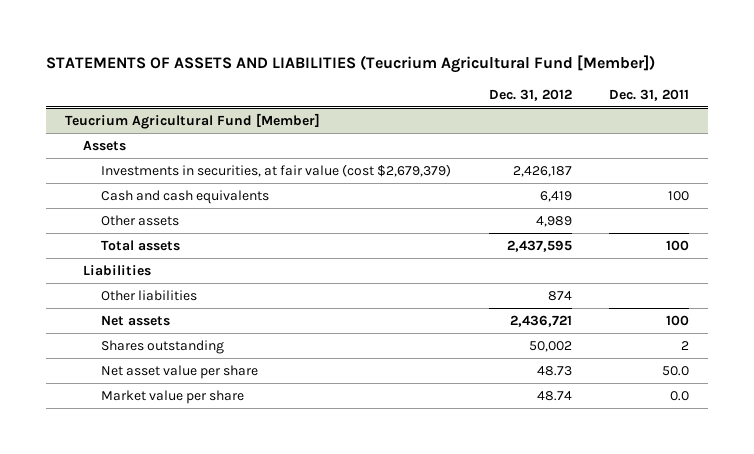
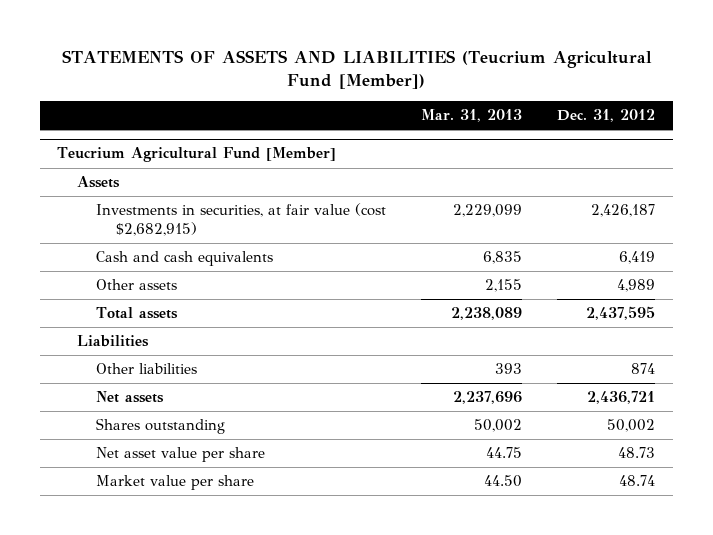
[608,88,689,101] Dec. 31, 2011 -> none
none -> [421,109,523,123] Mar. 31, 2013
[101,163,452,177] Investments in securities, at fair value (cost $2,679,379) -> [96,203,387,236] Investments in securities, at fair value (cost $2,682,915)

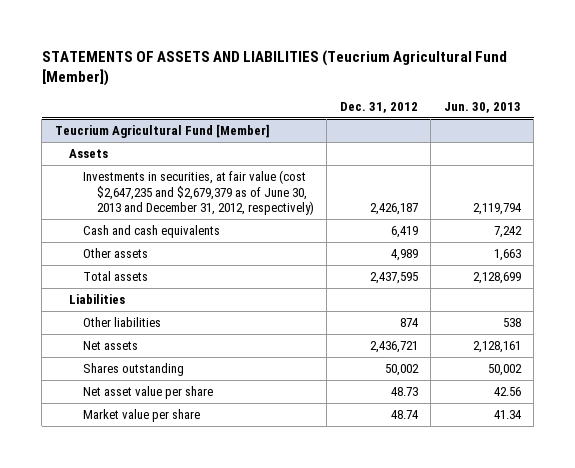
[421,109,523,123] Mar. 31, 2013 -> none
none -> [443,101,521,113] Jun. 30, 2013
[96,203,387,236] Investments in securities, at fair value (cost $2,682,915) -> [82,170,314,215] Investments in securities, at fair value (cost $2,647,235 and $2,679,379 as of June 30, 2013 and December 31, 2012, respectively)

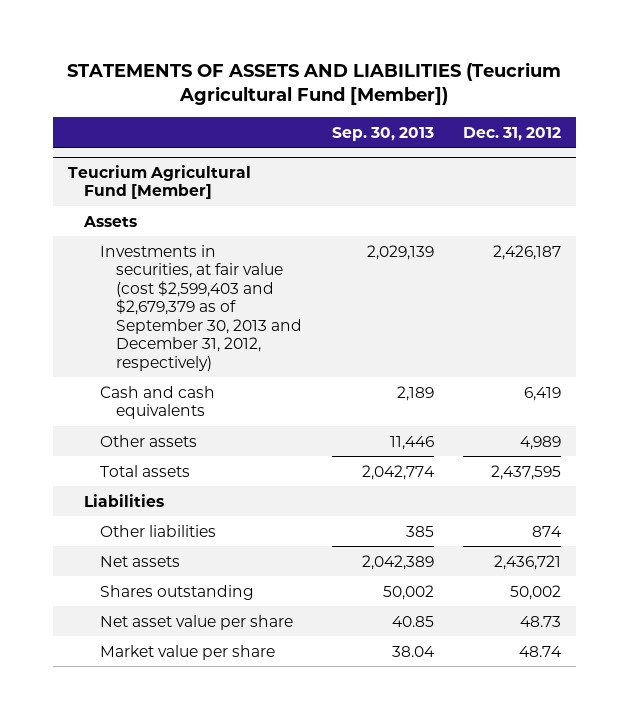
[443,101,521,113] Jun. 30, 2013 -> none
none -> [331,126,434,141] Sep. 30, 2013
[82,170,314,215] Investments in securities, at fair value (cost $2,647,235 and $2,679,379 as of June 30, 2013 and December 31, 2012, respectively) -> [100,244,303,371] Investments in securities, at fair value (cost $2,599,403 and $2,679,379 as of September 30, 2013 and December 31, 2012, respectively)

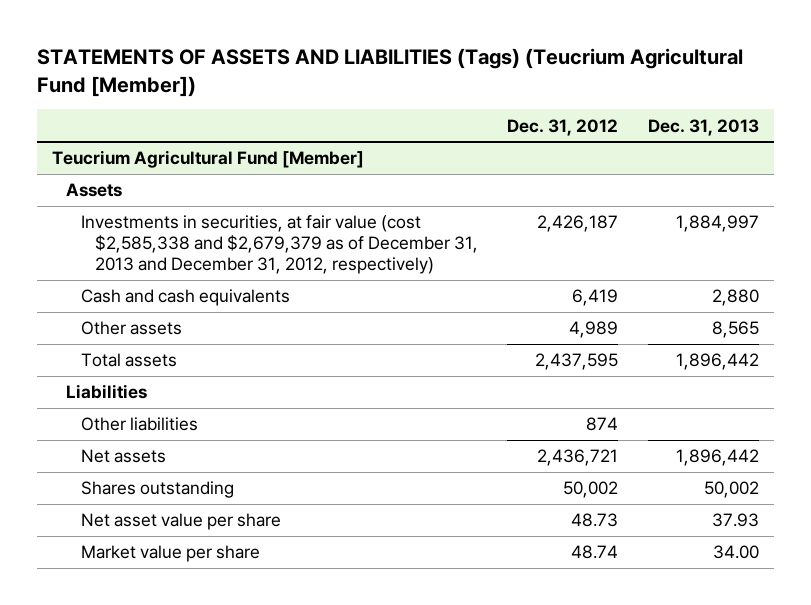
[67,62,562,106] STATEMENTS OF ASSETS AND LIABILITIES (Teucrium Agricultural Fund [Member]) -> [36,48,743,97] STATEMENTS OF ASSETS AND LIABILITIES (Tags) (Teucrium Agricultural Fund [Member])
[331,126,434,141] Sep. 30, 2013 -> none
none -> [647,118,759,136] Dec. 31, 2013
[100,244,303,371] Investments in securities, at fair value (cost $2,599,403 and $2,679,379 as of September 30, 2013 and December 31, 2012, respectively) -> [80,215,478,275] Investments in securities, at fair value (cost $2,585,338 and $2,679,379 as of December 31, 2013 and December 31, 2012, respectively)

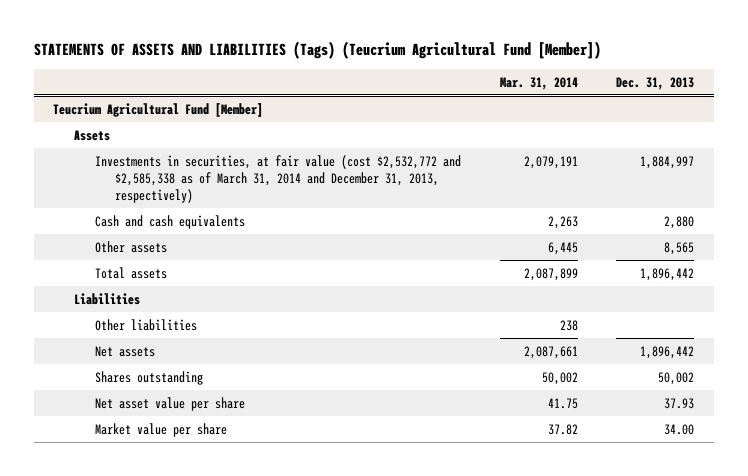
[507,118,619,136] Dec. 31, 2012 -> none
none -> [499,76,578,90] Mar. 31, 2014
[80,215,478,275] Investments in securities, at fair value (cost $2,585,338 and $2,679,379 as of December 31, 2013 and December 31, 2012, respectively) -> [94,154,461,204] Investments in securities, at fair value (cost $2,532,772 and $2,585,338 as of March 31, 2014 and December 31, 2013, respectively)

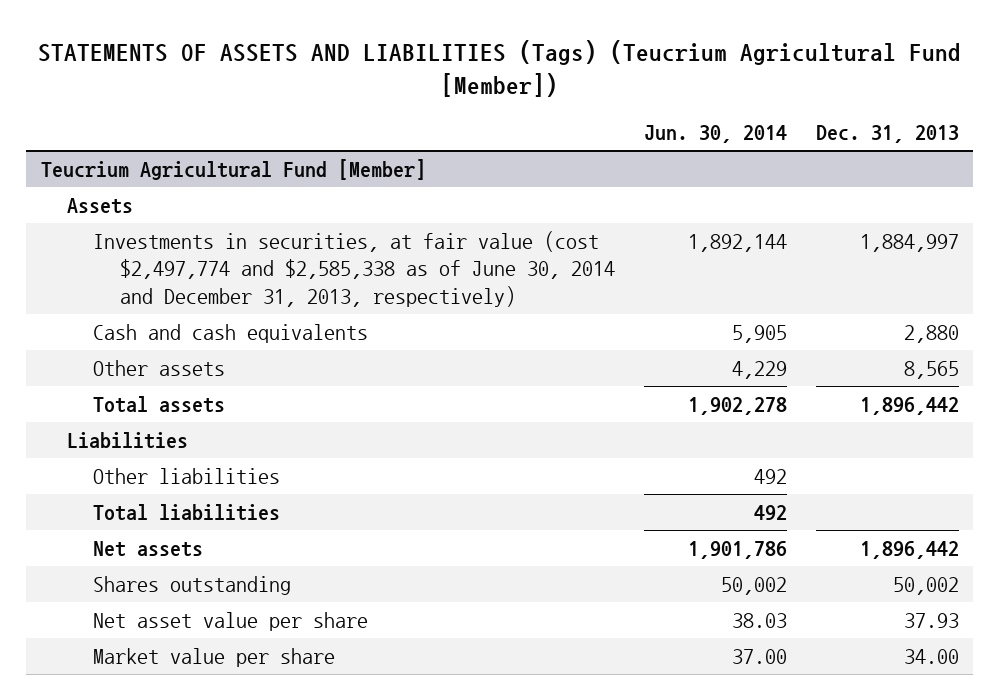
[499,76,578,90] Mar. 31, 2014 -> none
none -> [643,125,787,144] Jun. 30, 2014
[94,154,461,204] Investments in securities, at fair value (cost $2,532,772 and $2,585,338 as of March 31, 2014 and December 31, 2013, respectively) -> [93,230,615,307] Investments in securities, at fair value (cost $2,497,774 and $2,585,338 as of June 30, 2014 and December 31, 2013, respectively)
none -> [93,503,281,521] Total liabilities

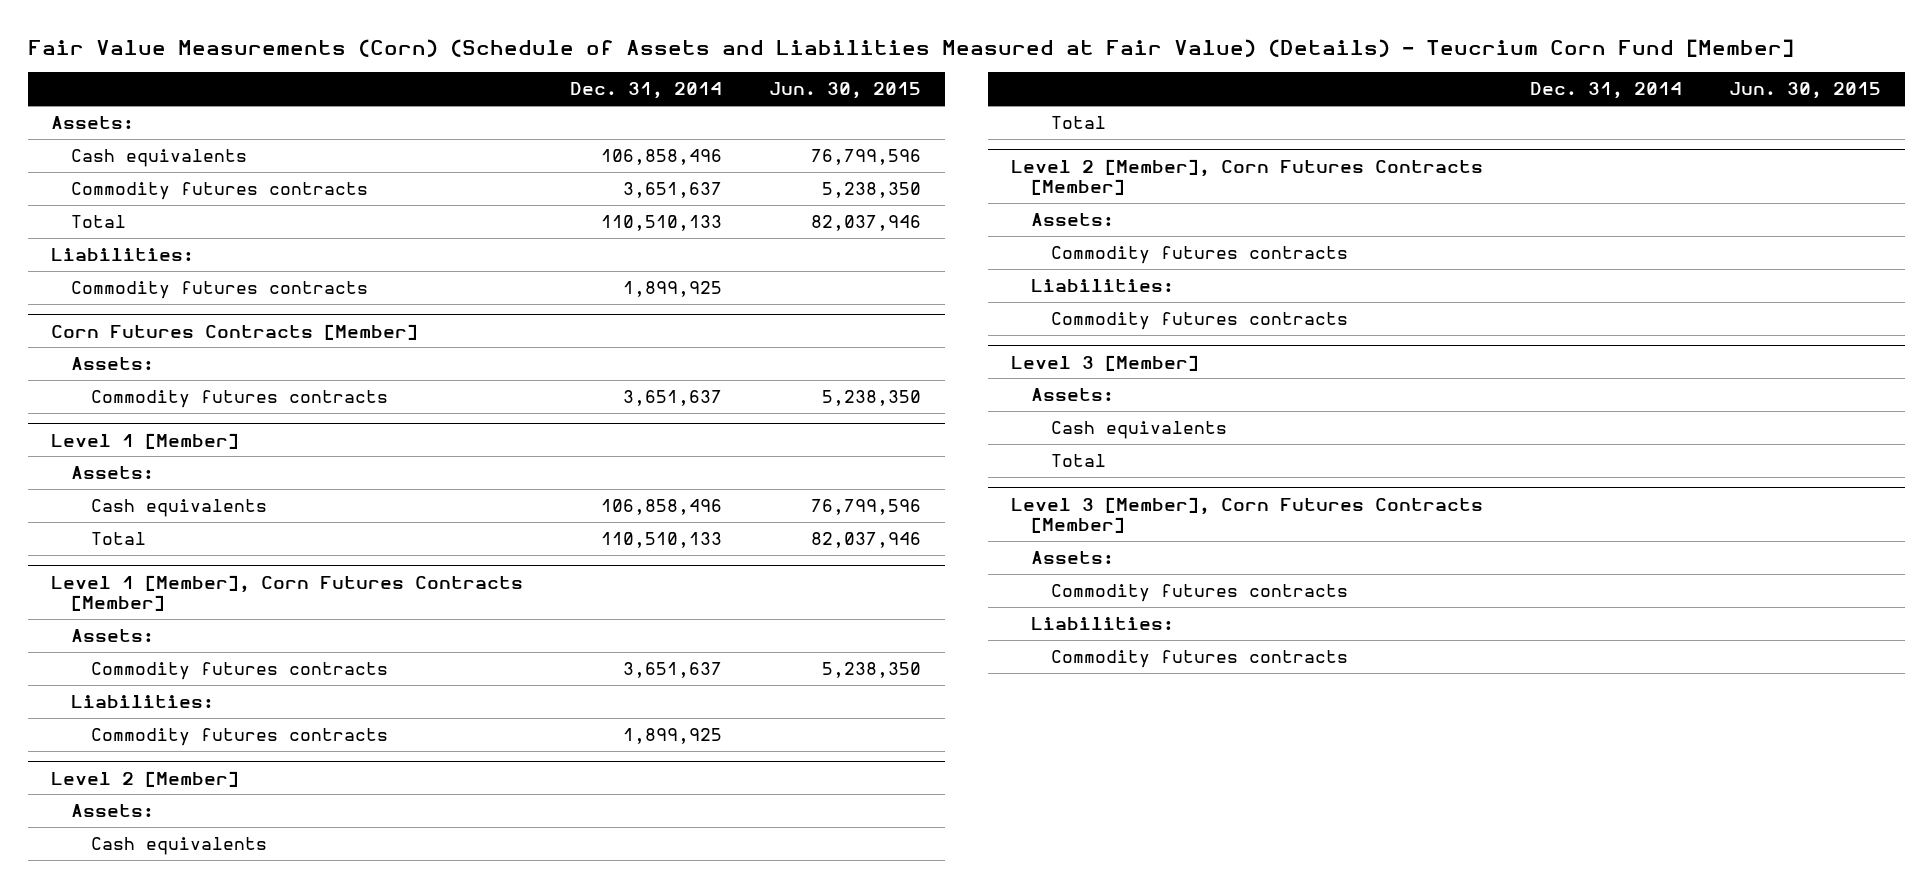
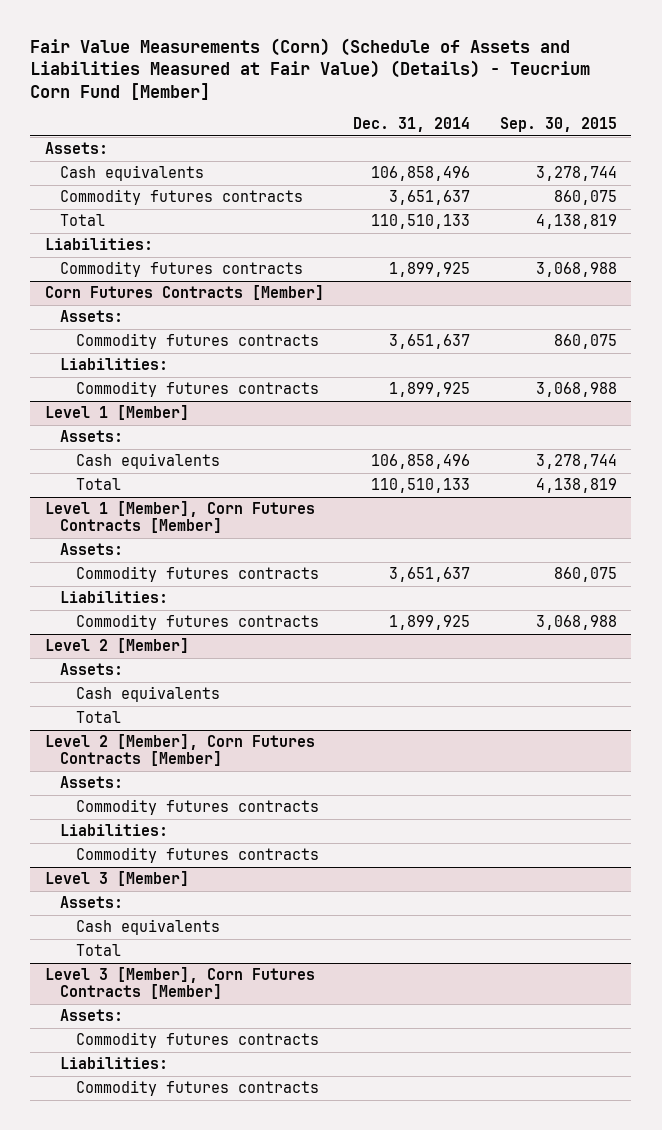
[769,82,922,100] Jun. 30, 2015 -> none
none -> [499,117,617,133] Sep. 30, 2015
none -> [60,358,169,371] Liabilities:
none -> [75,381,319,398] Commodity futures contracts

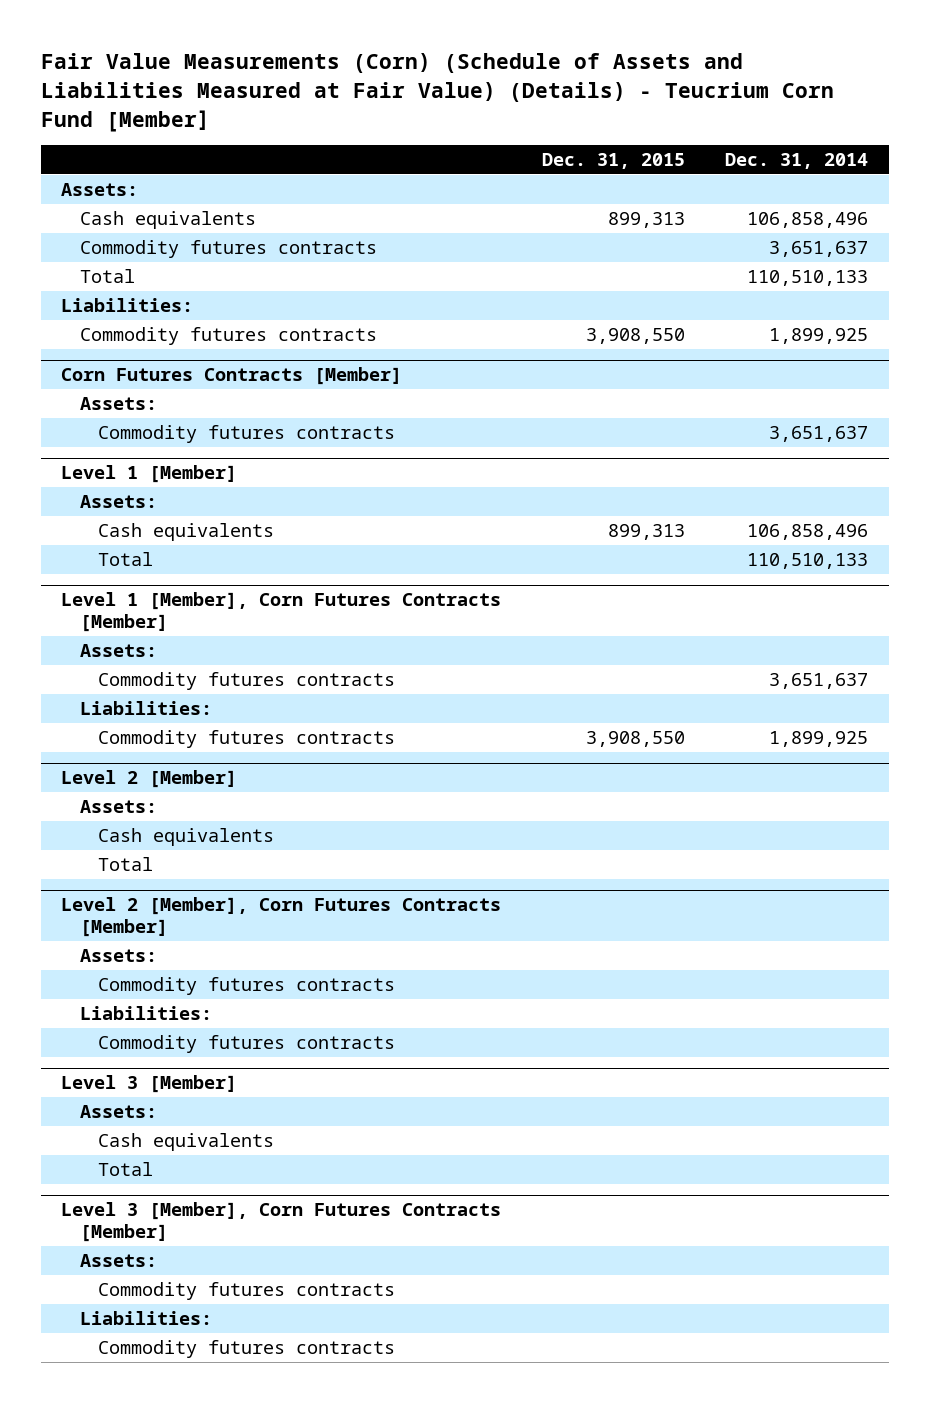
[499,117,617,133] Sep. 30, 2015 -> none
none -> [541,153,685,170] Dec. 31, 2015
[60,358,169,371] Liabilities: -> none
[75,381,319,398] Commodity futures contracts -> none

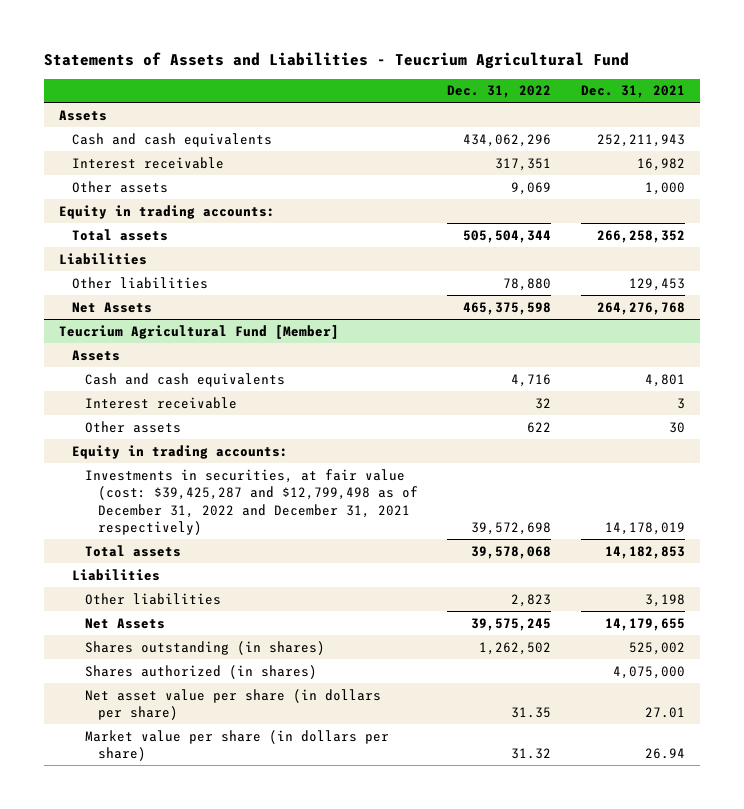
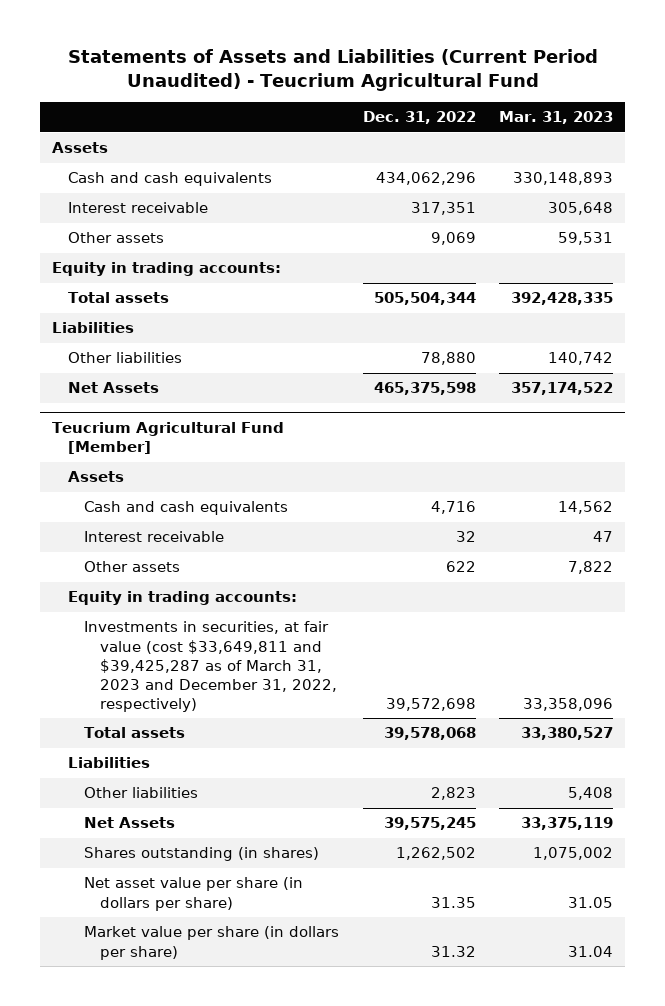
[44,52,630,70] Statements of Assets and Liabilities - Teucrium Agricultural Fund -> [67,49,598,91] Statements of Assets and Liabilities (Current Period Unaudited) - Teucrium Agricultural Fund
[581,85,686,99] Dec. 31, 2021 -> none
none -> [499,111,614,125] Mar. 31, 2023
[85,468,418,536] Investments in securities, at fair value (cost: $39,425,287 and $12,799,498 as of December 31, 2022 and December 31, 2021 respectively) -> [83,621,337,712] Investments in securities, at fair value (cost $33,649,811 and $39,425,287 as of March 31, 2023 and December 31, 2022, respectively)
[85,664,318,679] Shares authorized (in shares) -> none

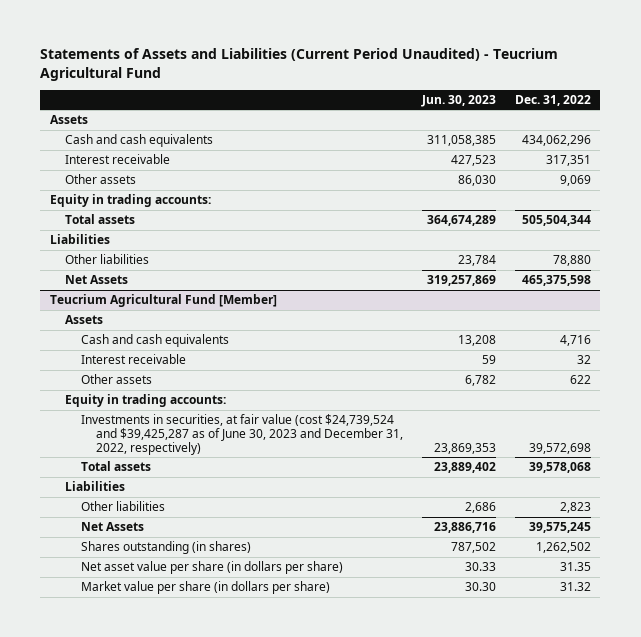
[499,111,614,125] Mar. 31, 2023 -> none
none -> [420,94,496,107] Jun. 30, 2023
[83,621,337,712] Investments in securities, at fair value (cost $33,649,811 and $39,425,287 as of March 31, 2023 and December 31, 2022, respectively) -> [80,414,403,455] Investments in securities, at fair value (cost $24,739,524 and $39,425,287 as of June 30, 2023 and December 31, 2022, respectively)

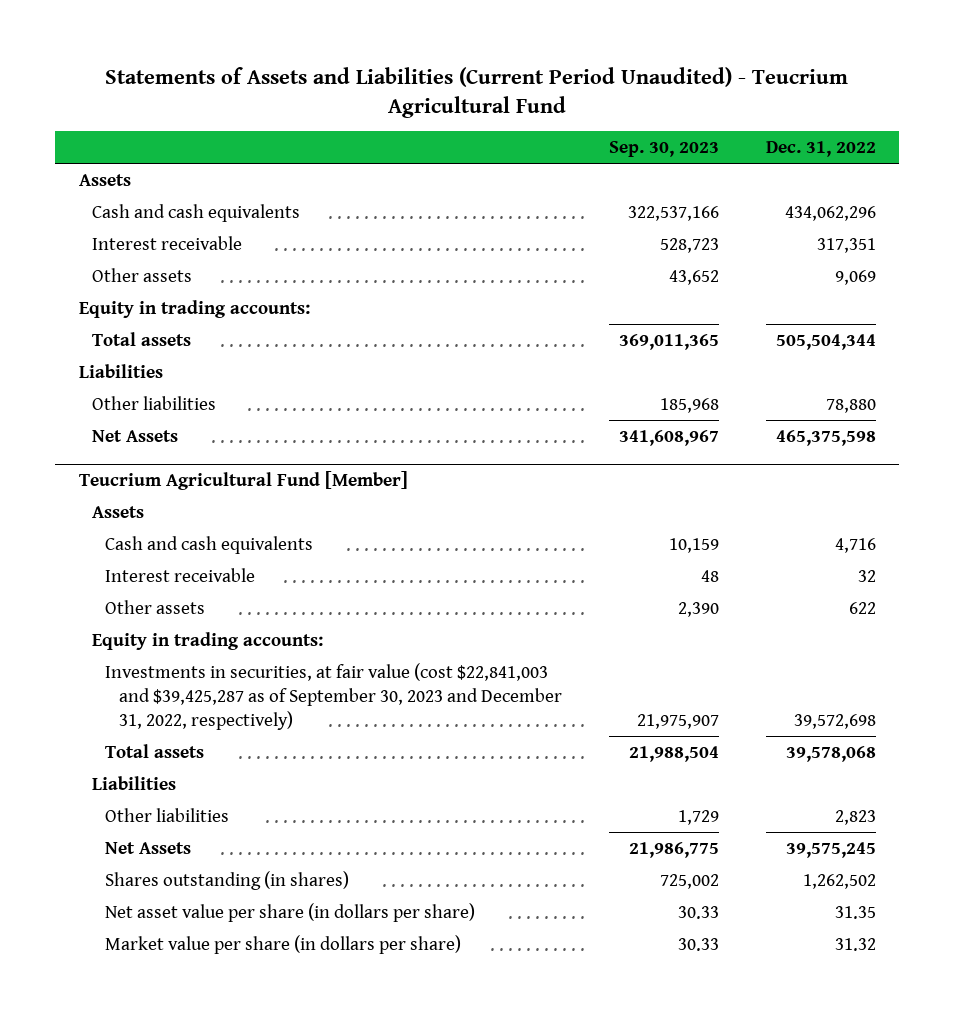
[420,94,496,107] Jun. 30, 2023 -> none
none -> [608,141,719,158] Sep. 30, 2023
[80,414,403,455] Investments in securities, at fair value (cost $24,739,524 and $39,425,287 as of June 30, 2023 and December 31, 2022, respectively) -> [105,662,562,730] Investments in securities, at fair value (cost $22,841,003 and $39,425,287 as of September 30, 2023 and December 31, 2022, respectively)

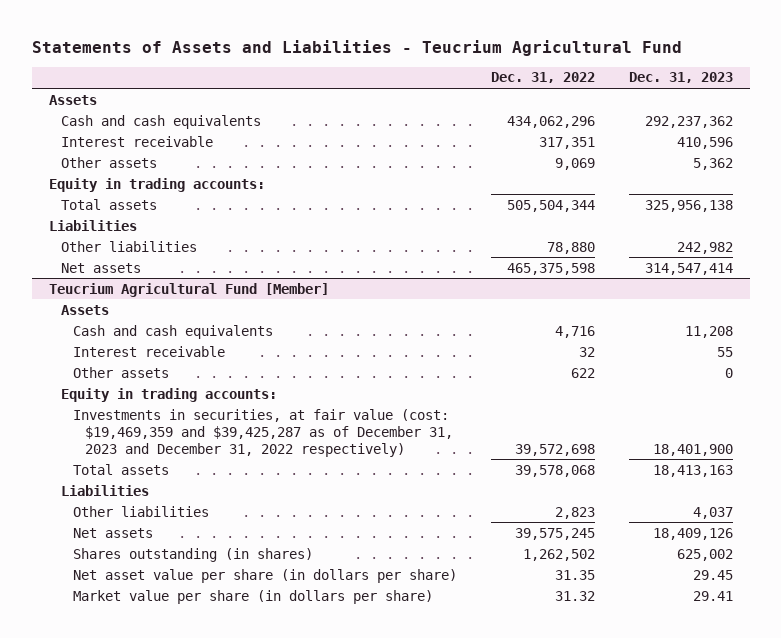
[105,66,849,118] Statements of Assets and Liabilities (Current Period Unaudited) - Teucrium Agricultural Fund -> [31,39,682,56] Statements of Assets and Liabilities - Teucrium Agricultural Fund
[608,141,719,158] Sep. 30, 2023 -> none
none -> [628,72,733,84] Dec. 31, 2023
[92,429,179,442] Net Assets -> [60,262,141,273] Net assets
[105,662,562,730] Investments in securities, at fair value (cost $22,841,003 and $39,425,287 as of September 30, 2023 and December 31, 2022, respectively) -> [72,408,453,457] Investments in securities, at fair value (cost: $19,469,359 and $39,425,287 as of December 31, 2023 and December 31, 2022 respectively)
[105,841,192,854] Net Assets -> [72,527,153,538] Net assets

